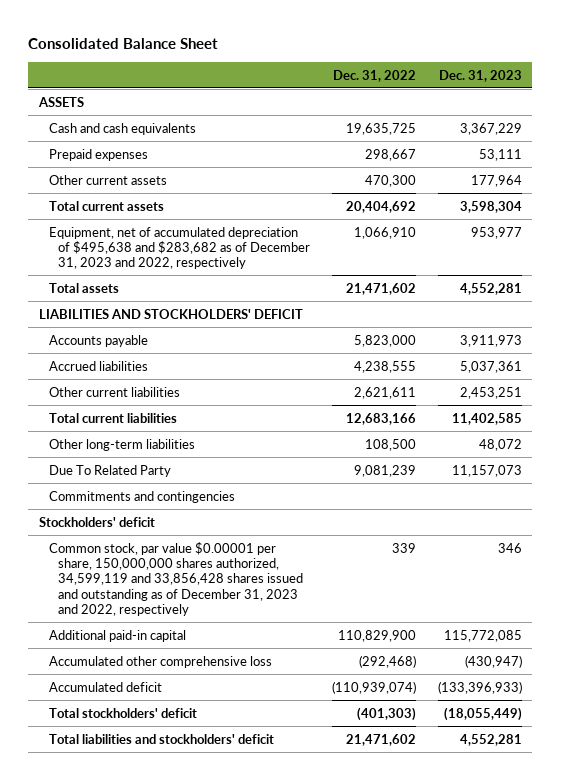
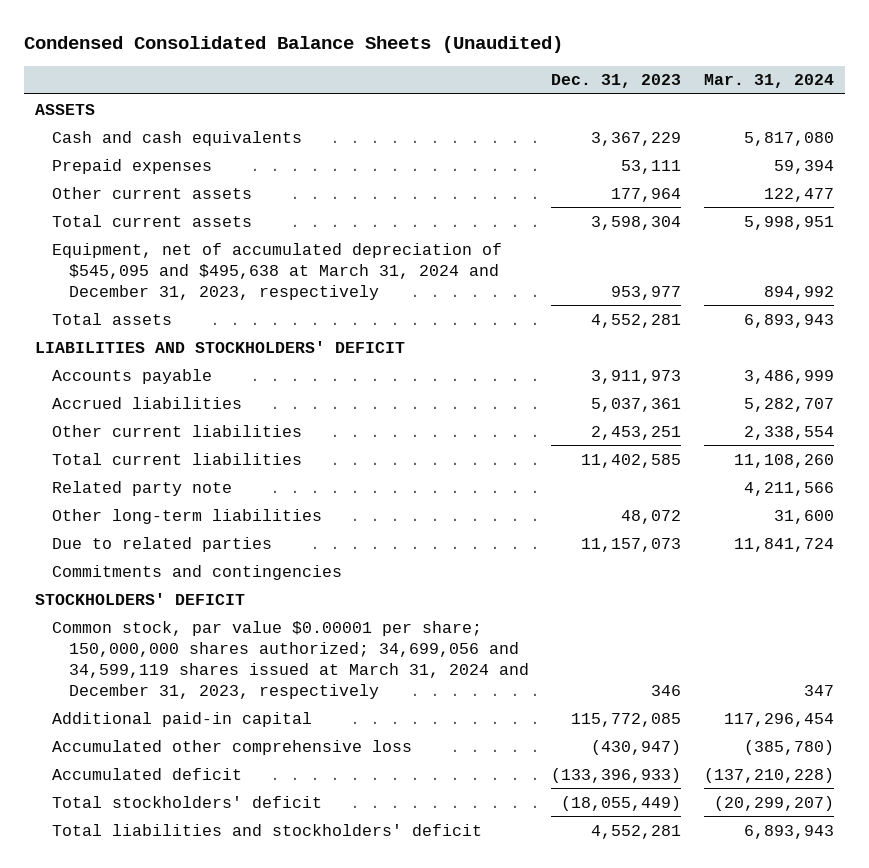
[28,37,219,49] Consolidated Balance Sheet -> [23,36,563,54] Condensed Consolidated Balance Sheets (Unaudited)
[332,69,416,82] Dec. 31, 2022 -> none
none -> [703,74,834,89] Mar. 31, 2024
[48,226,311,270] Equipment, net of accumulated depreciation of $495,638 and $283,682 as of December 31, 2023 and 2022, respectively -> [52,242,503,300] Equipment, net of accumulated depreciation of $545,095 and $495,638 at March 31, 2024 and December 31, 2023, respectively
none -> [52,480,233,496] Related party note
[48,464,171,477] Due To Related Party -> [52,536,273,552] Due to related parties
[39,516,156,527] Stockholders' deficit -> [35,592,246,605] STOCKHOLDERS' DEFICIT
[48,541,304,617] Common stock, par value $0.00001 per share, 150,000,000 shares authorized, 34,599,119 and 33,856,428 shares issued and outstanding as of December 31, 2023 and 2022, respectively -> [52,620,529,699] Common stock, par value $0.00001 per share; 150,000,000 shares authorized; 34,699,056 and 34,599,119 shares issued at March 31, 2024 and December 31, 2023, respectively

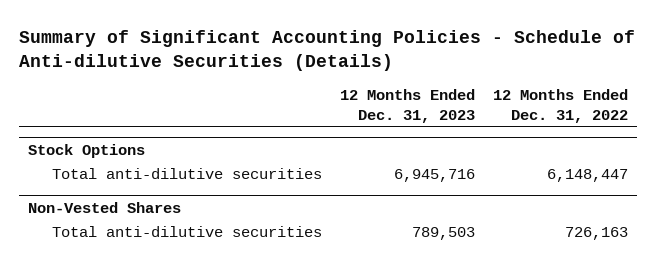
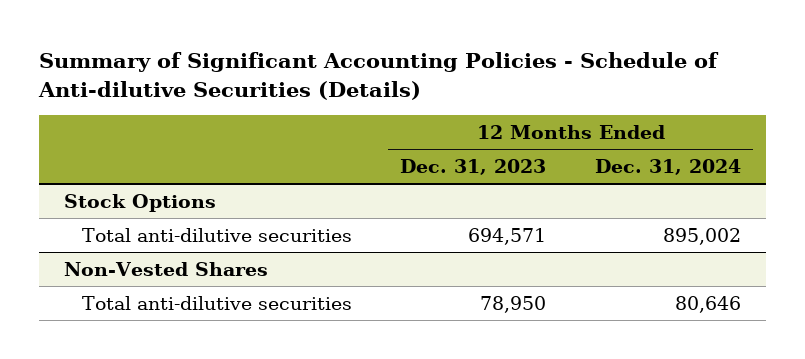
[493,89,629,123] 12 Months Ended Dec. 31, 2022 -> none
none -> [595,159,742,176] Dec. 31, 2024
[394,169,476,183] 6,945,716 -> [468,227,547,245] 694,571
[412,227,476,241] 789,503 -> [480,295,547,313] 78,950

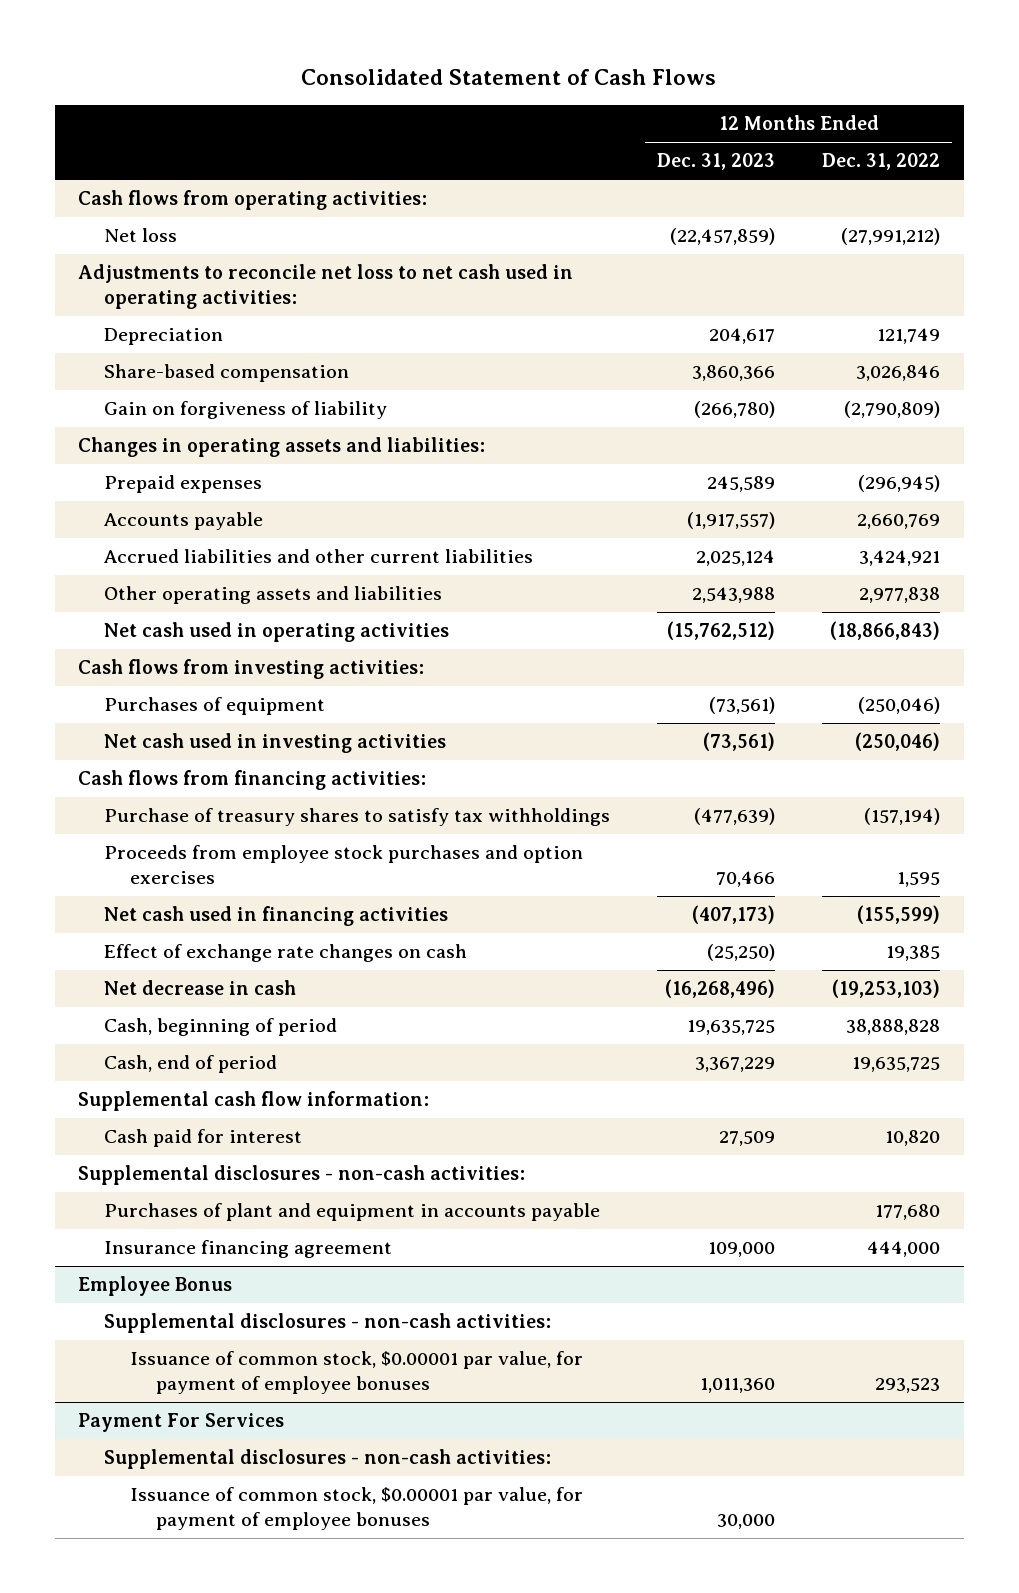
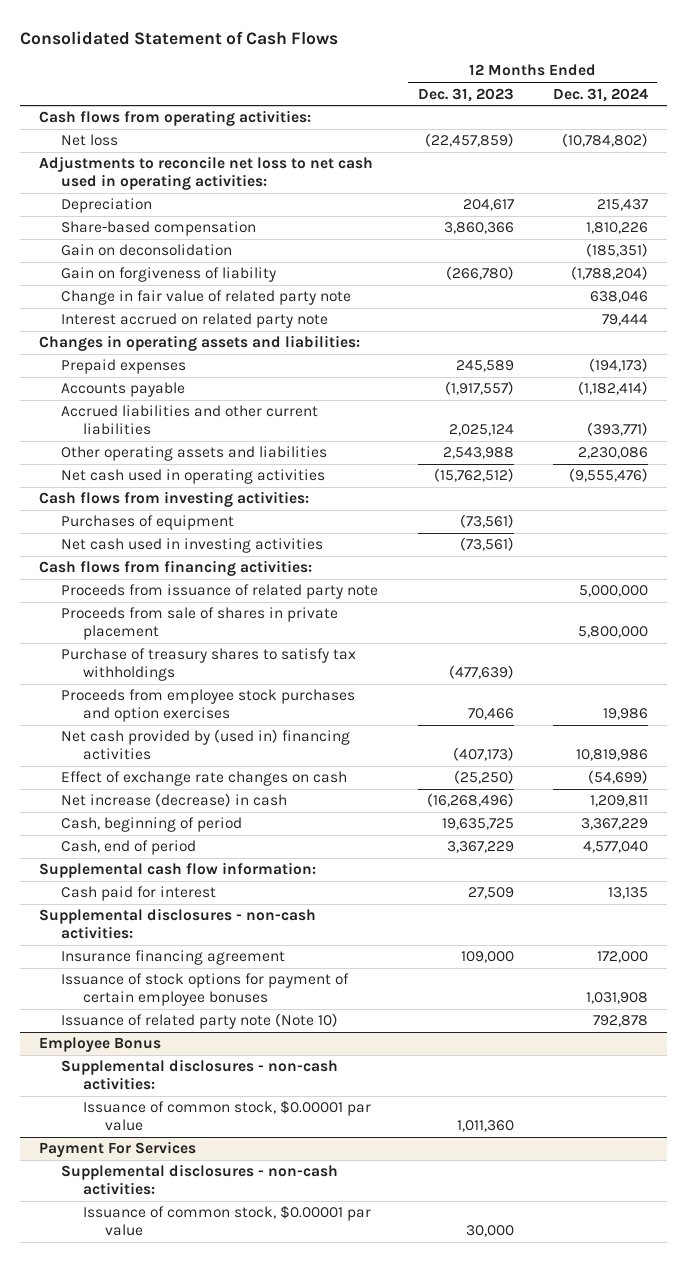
[822,153,941,171] Dec. 31, 2022 -> none
none -> [552,87,648,102] Dec. 31, 2024
none -> [61,244,233,257] Gain on deconsolidation
none -> [61,290,352,306] Change in fair value of related party note
none -> [61,313,329,329] Interest accrued on related party note
none -> [61,584,379,600] Proceeds from issuance of related party note
none -> [61,607,339,641] Proceeds from sale of shares in private placement
[104,906,449,927] Net cash used in financing activities -> [61,729,351,761] Net cash provided by (used in) financing activities
[104,980,297,996] Net decrease in cash -> [61,793,288,808] Net increase (decrease) in cash
[104,1203,601,1222] Purchases of plant and equipment in accounts payable -> none
none -> [61,973,350,1007] Issuance of stock options for payment of certain employee bonuses
none -> [61,1013,339,1030] Issuance of related party note (Note 10)
[130,1351,584,1395] Issuance of common stock, $0.00001 par value, for payment of employee bonuses -> [83,1100,372,1132] Issuance of common stock, $0.00001 par value
[130,1487,584,1531] Issuance of common stock, $0.00001 par value, for payment of employee bonuses -> [83,1205,372,1237] Issuance of common stock, $0.00001 par value

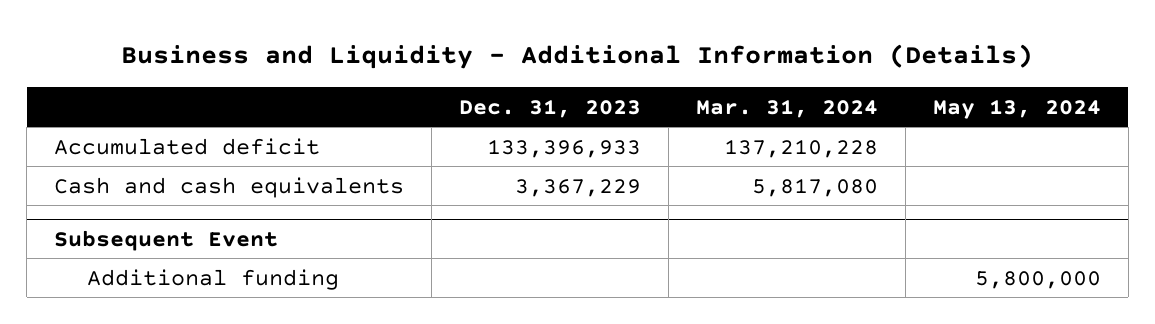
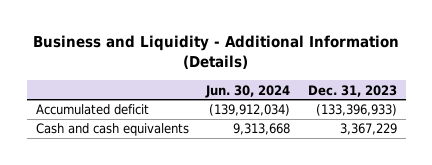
[695,98,878,118] Mar. 31, 2024 -> none
[932,98,1101,119] May 13, 2024 -> none
none -> [205,84,291,98] Jun. 30, 2024
[486,138,641,158] 133,396,933 -> [315,104,397,117] (133,396,933)
[54,229,279,251] Subsequent Event -> none
[86,268,339,290] Additional funding -> none

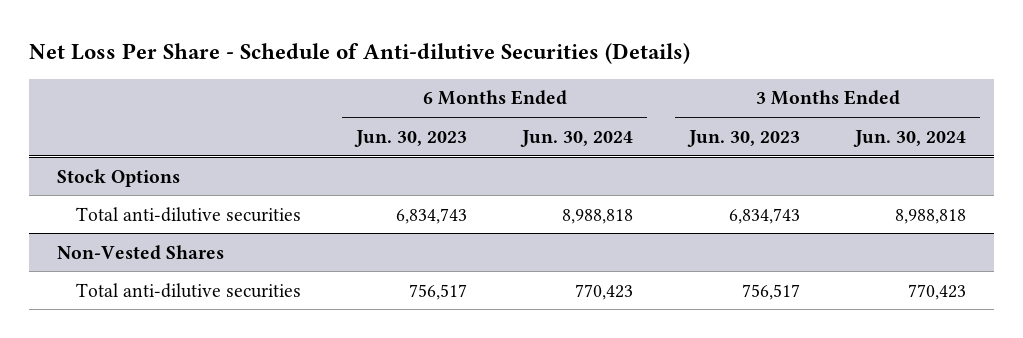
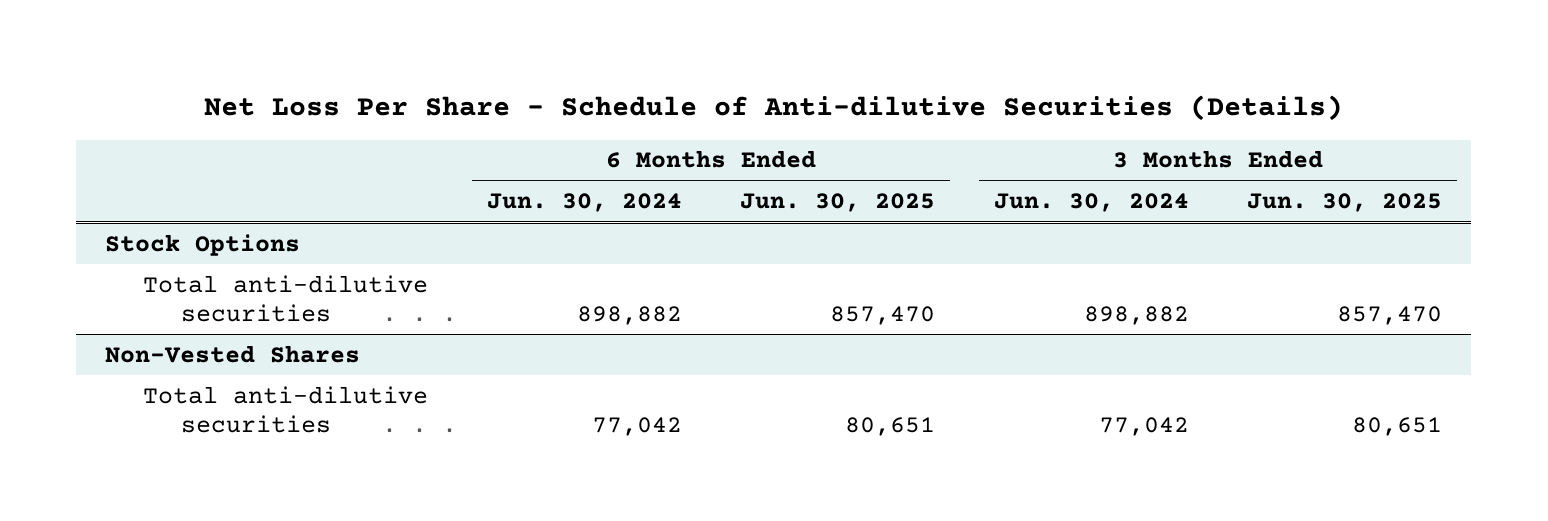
[354,129,468,147] Jun. 30, 2023 -> none
[686,129,800,147] Jun. 30, 2023 -> none
none -> [740,193,936,213] Jun. 30, 2025
none -> [1247,193,1443,213] Jun. 30, 2025
[562,208,634,224] 8,988,818 -> [576,305,682,325] 898,882
[895,208,967,224] 8,988,818 -> [1083,305,1189,325] 898,882
[575,283,634,300] 770,423 -> [591,416,682,436] 77,042
[908,283,967,300] 770,423 -> [1098,416,1189,436] 77,042

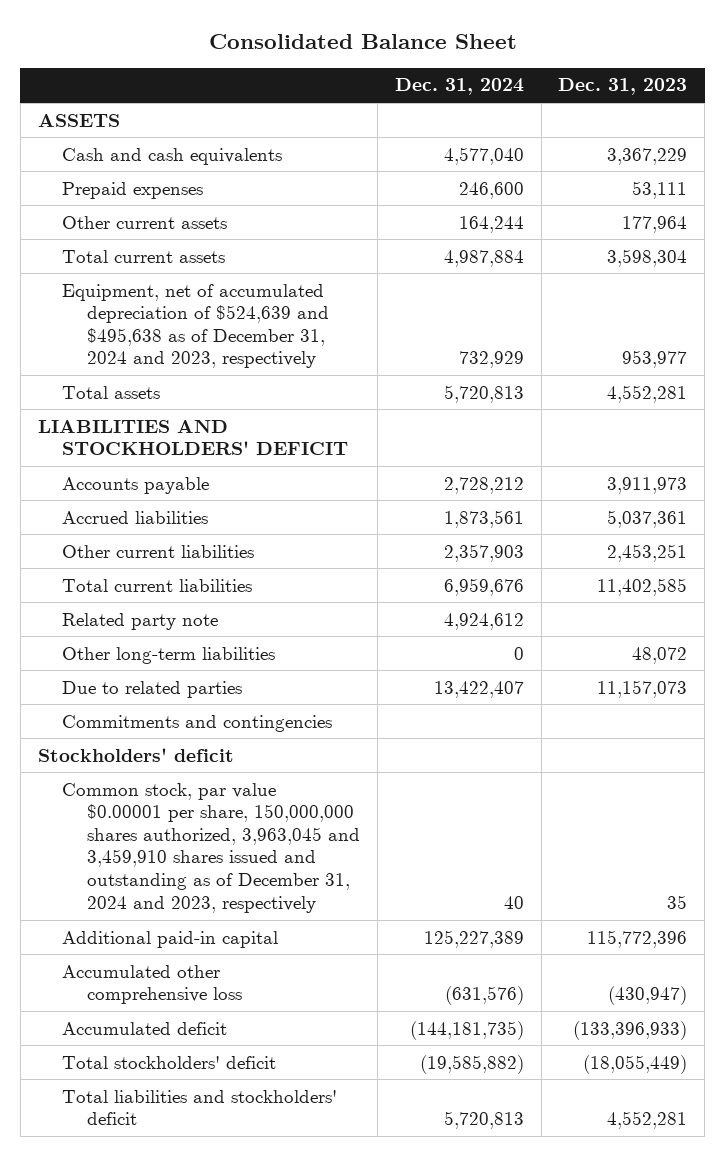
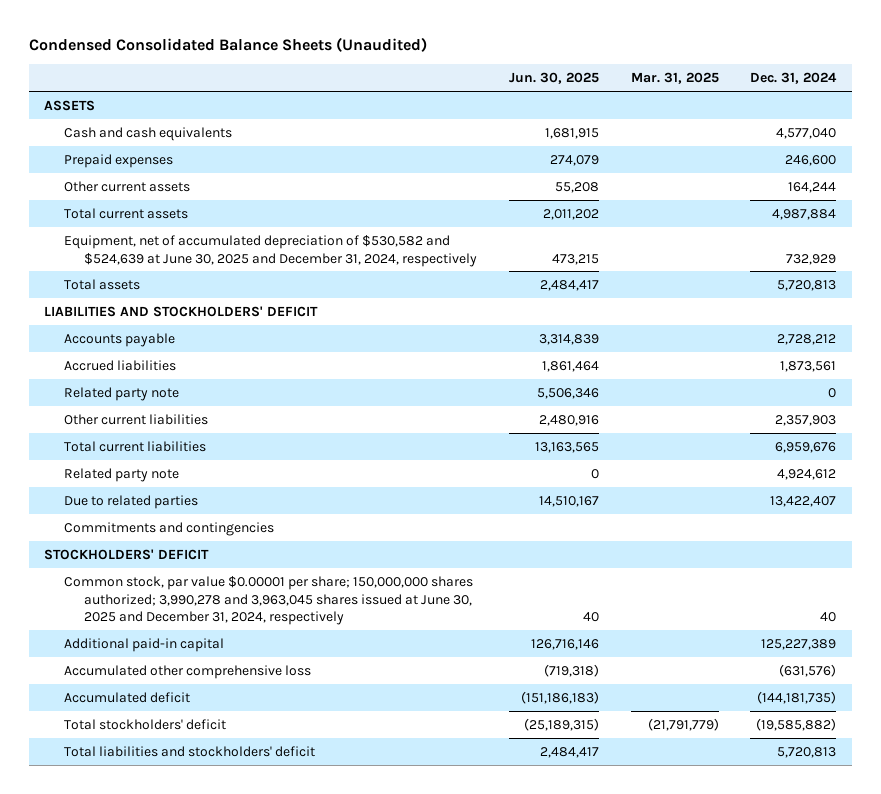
[208,34,517,50] Consolidated Balance Sheet -> [28,37,427,53] Condensed Consolidated Balance Sheets (Unaudited)
[558,78,688,96] Dec. 31, 2023 -> none
none -> [508,72,599,85] Jun. 30, 2025
none -> [630,72,719,85] Mar. 31, 2025
[62,283,330,369] Equipment, net of accumulated depreciation of $524,639 and $495,638 as of December 31, 2024 and 2023, respectively -> [64,234,478,267] Equipment, net of accumulated depreciation of $530,582 and $524,639 at June 30, 2025 and December 31, 2024, respectively
none -> [64,386,180,401] Related party note
[62,646,276,664] Other long-term liabilities -> none
[37,747,234,762] Stockholders' deficit -> [44,548,210,560] STOCKHOLDERS' DEFICIT
[62,782,361,913] Common stock, par value $0.00001 per share, 150,000,000 shares authorized, 3,963,045 and 3,459,910 shares issued and outstanding as of December 31, 2024 and 2023, respectively -> [64,575,474,626] Common stock, par value $0.00001 per share; 150,000,000 shares authorized; 3,990,278 and 3,963,045 shares issued at June 30, 2025 and December 31, 2024, respectively

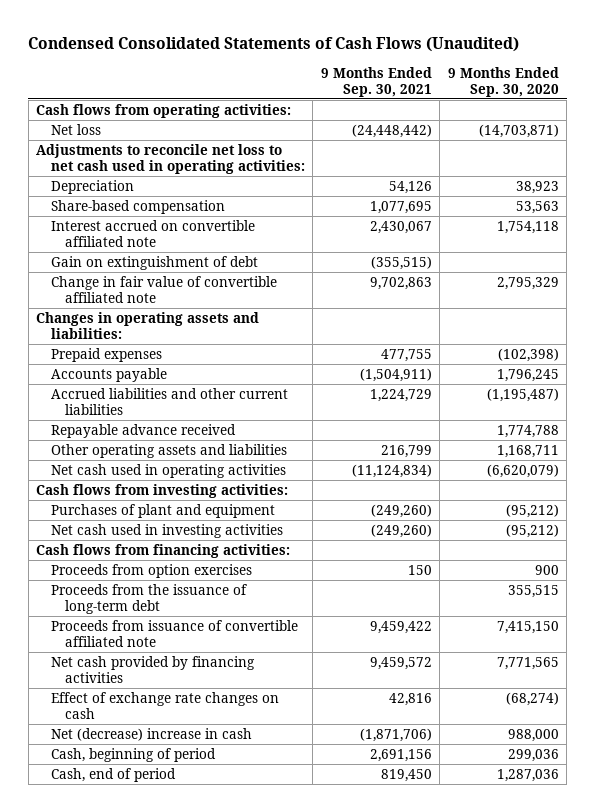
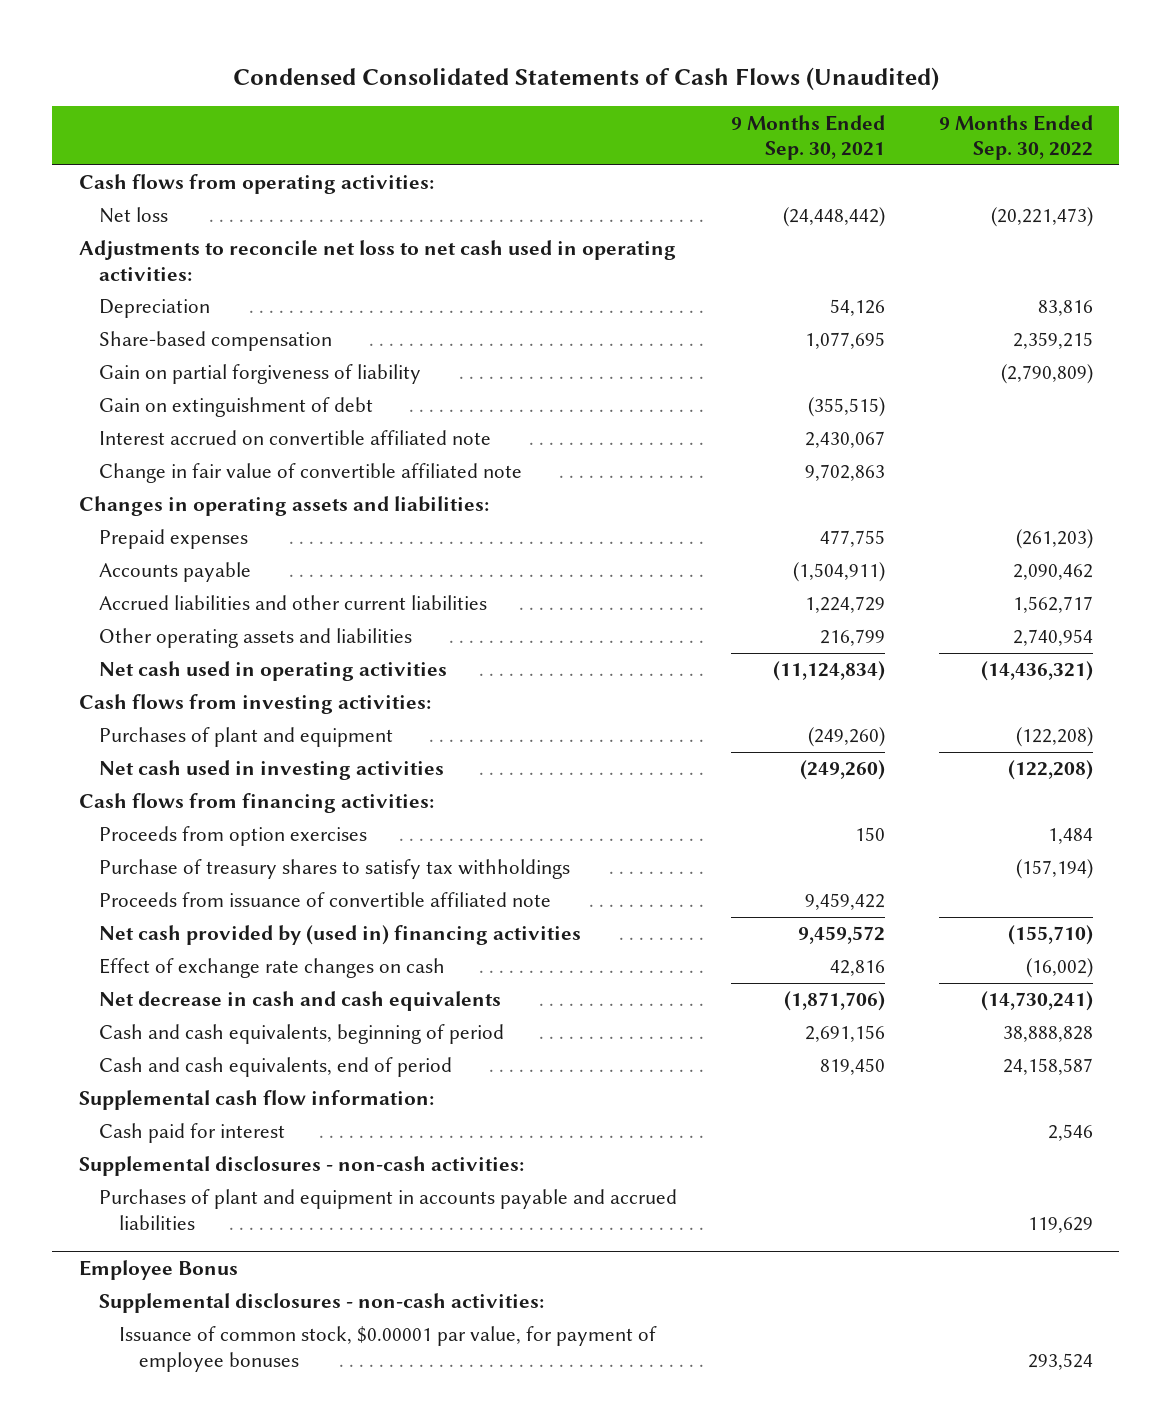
[447,66,559,97] 9 Months Ended Sep. 30, 2020 -> none
none -> [938,114,1093,161] 9 Months Ended Sep. 30, 2022
none -> [99,364,422,385] Gain on partial forgiveness of liability
[50,219,255,247] Interest accrued on convertible affiliated note -> [99,430,492,446] Interest accrued on convertible affiliated note
[50,423,236,438] Repayable advance received -> none
[50,583,247,614] Proceeds from the issuance of long-term debt -> none
none -> [99,859,571,880] Purchase of treasury shares to satisfy tax withholdings
[50,655,255,683] Net cash provided by financing activities -> [99,925,582,946] Net cash provided by (used in) financing activities
[50,727,252,741] Net (decrease) increase in cash -> [99,991,502,1012] Net decrease in cash and cash equivalents
[50,747,216,762] Cash, beginning of period -> [99,1024,505,1045] Cash and cash equivalents, beginning of period
[50,767,176,782] Cash, end of period -> [99,1057,453,1078] Cash and cash equivalents, end of period
none -> [79,1090,435,1111] Supplemental cash flow information:
none -> [99,1123,286,1144] Cash paid for interest
none -> [79,1156,525,1177] Supplemental disclosures - non-cash activities:
none -> [99,1189,678,1230] Purchases of plant and equipment in accounts payable and accrued liabilities
none -> [79,1260,239,1281] Employee Bonus
none -> [99,1293,545,1314] Supplemental disclosures - non-cash activities:
none -> [118,1326,657,1372] Issuance of common stock, $0.00001 par value, for payment of employee bonuses

